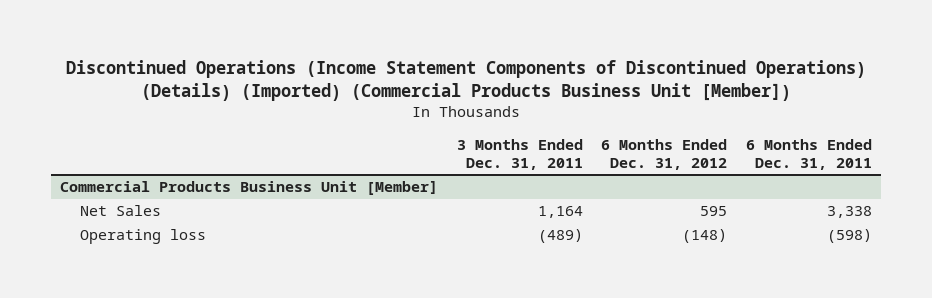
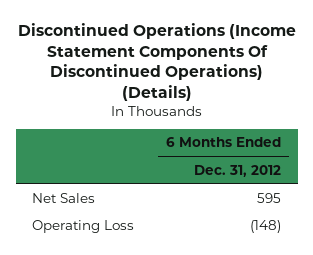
[65,59,866,102] Discontinued Operations (Income Statement Components of Discontinued Operations) (Details) (Imported) (Commercial Products Business Unit [Member]) -> [17,23,296,102] Discontinued Operations (Income Statement Components Of Discontinued Operations) (Details)
[456,138,583,170] 3 Months Ended Dec. 31, 2011 -> none
[745,138,872,170] 6 Months Ended Dec. 31, 2011 -> none
[59,181,438,196] Commercial Products Business Unit [Member] -> none
[80,229,207,245] Operating loss -> [31,220,134,234] Operating Loss

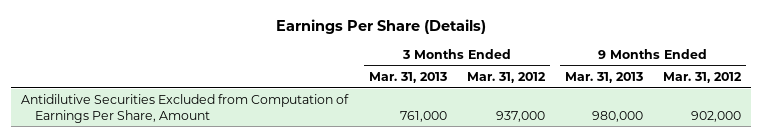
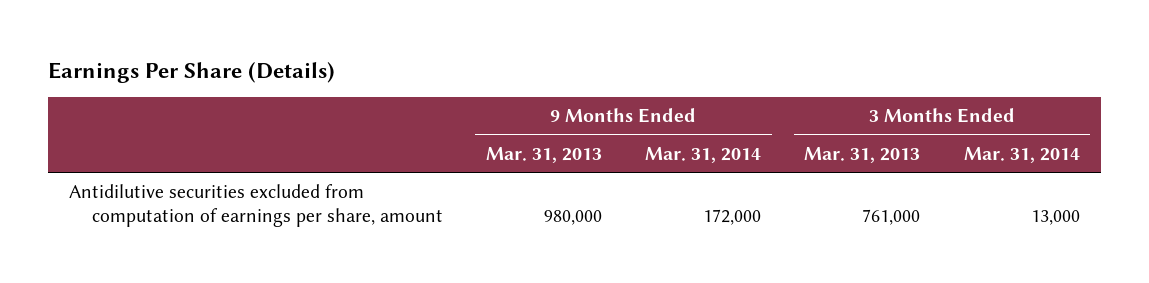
[466,71,546,83] Mar. 31, 2012 -> none
[663,71,743,83] Mar. 31, 2012 -> none
none -> [645,146,762,163] Mar. 31, 2014
none -> [963,146,1080,163] Mar. 31, 2014
[21,94,350,123] Antidilutive Securities Excluded from Computation of Earnings Per Share, Amount -> [69,184,443,228] Antidilutive securities excluded from computation of earnings per share, amount

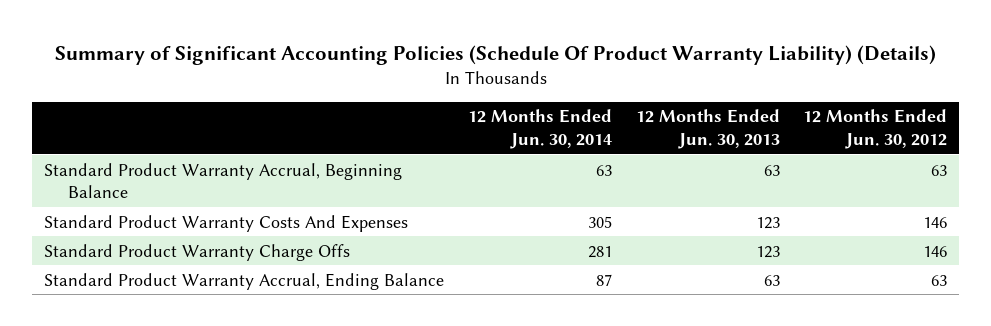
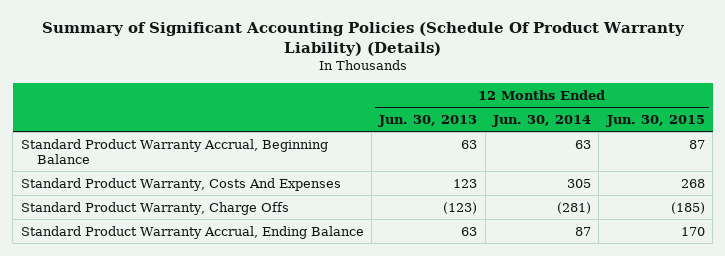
[803,109,948,149] 12 Months Ended Jun. 30, 2012 -> none
none -> [605,115,705,128] Jun. 30, 2015
[43,214,408,232] Standard Product Warranty Costs And Expenses -> [20,177,341,191] Standard Product Warranty, Costs And Expenses
[43,243,350,261] Standard Product Warranty Charge Offs -> [20,201,289,215] Standard Product Warranty, Charge Offs
[587,245,612,258] 281 -> [557,201,592,214] (281)
[755,245,780,258] 123 -> [443,201,478,214] (123)

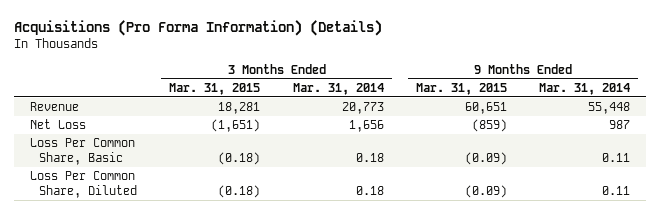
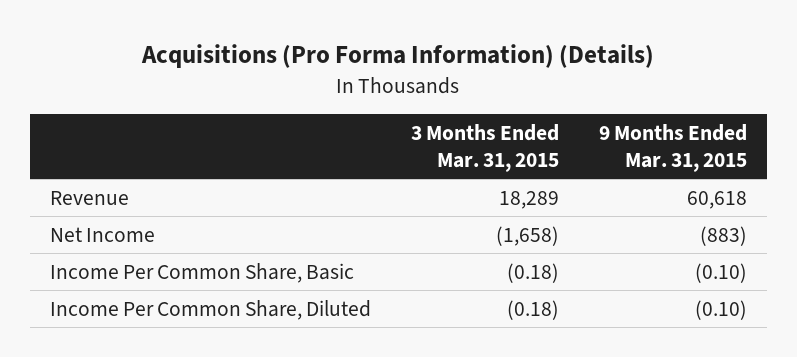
[292,82,384,95] Mar. 31, 2014 -> none
[539,82,631,95] Mar. 31, 2014 -> none
[218,102,261,115] 18,281 -> [498,190,559,209] 18,289
[464,102,507,115] 60,651 -> [686,190,747,209] 60,618
[29,119,86,130] Net Loss -> [49,226,155,242] Net Income
[211,119,261,133] (1,651) -> [495,225,559,246] (1,658)
[471,119,507,133] (859) -> [699,225,747,246] (883)
[29,138,135,165] Loss Per Common Share, Basic -> [49,262,354,283] Income Per Common Share, Basic
[464,151,507,165] (0.09) -> [694,262,747,283] (0.10)
[29,171,138,198] Loss Per Common Share, Diluted -> [49,299,371,320] Income Per Common Share, Diluted
[464,184,507,198] (0.09) -> [694,299,747,320] (0.10)

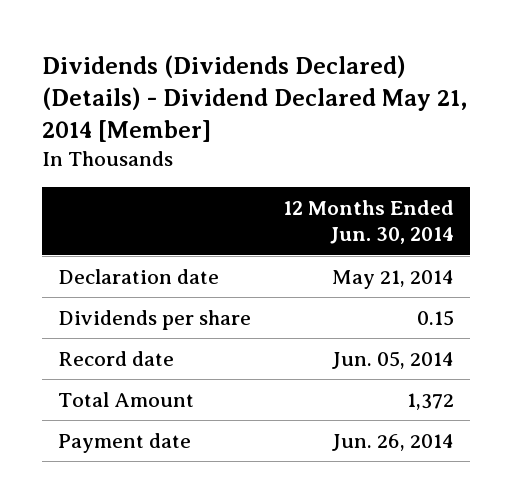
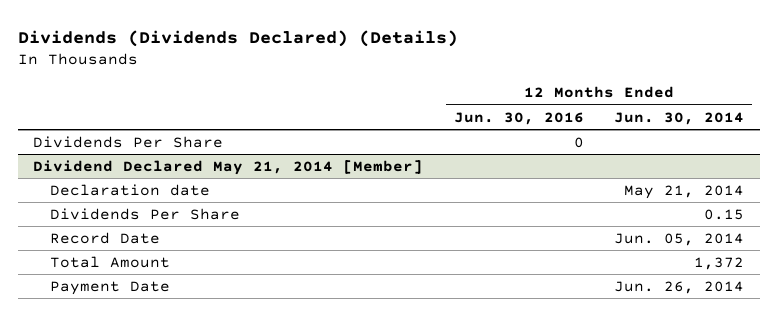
[41,54,467,143] Dividends (Dividends Declared) (Details) - Dividend Declared May 21, 2014 [Member] -> [17,29,458,47] Dividends (Dividends Declared) (Details)
none -> [453,111,584,125] Jun. 30, 2016
none -> [32,135,223,148] Dividends Per Share
none -> [32,159,423,175] Dividend Declared May 21, 2014 [Member]
[57,309,251,330] Dividends per share -> [50,207,241,220] Dividends Per Share
[57,350,174,366] Record date -> [50,231,161,244] Record Date
[57,432,191,453] Payment date -> [50,280,171,295] Payment Date

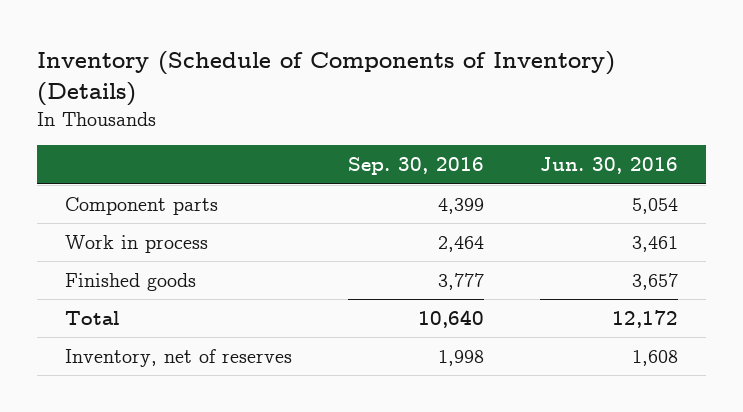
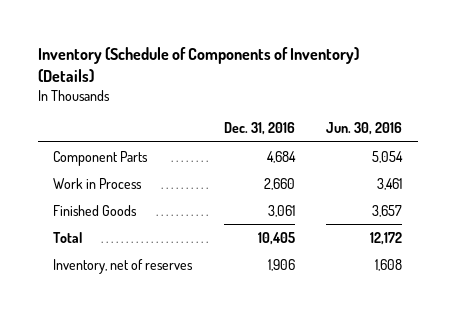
[348,157,485,176] Sep. 30, 2016 -> none
none -> [223,122,295,136] Dec. 31, 2016
[65,196,219,215] Component parts -> [53,150,149,166] Component Parts
[65,234,209,253] Work in process -> [53,177,143,189] Work in Process
[65,272,197,291] Finished goods -> [53,204,138,216] Finished Goods

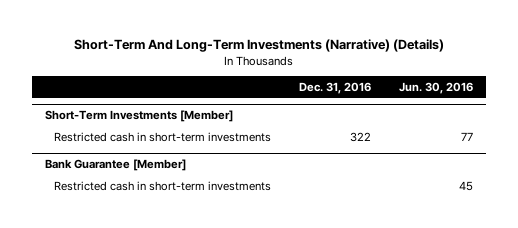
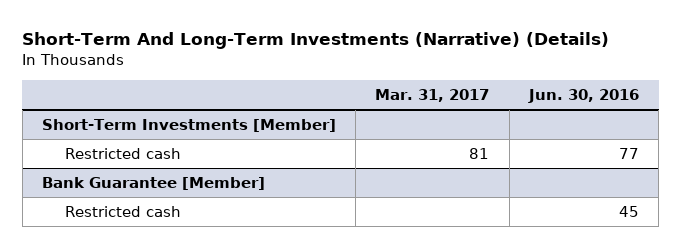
[298,81,371,94] Dec. 31, 2016 -> none
none -> [375,88,490,102] Mar. 31, 2017
[54,131,272,142] Restricted cash in short-term investments -> [65,148,182,160] Restricted cash
[54,180,272,191] Restricted cash in short-term investments -> [65,206,182,218] Restricted cash

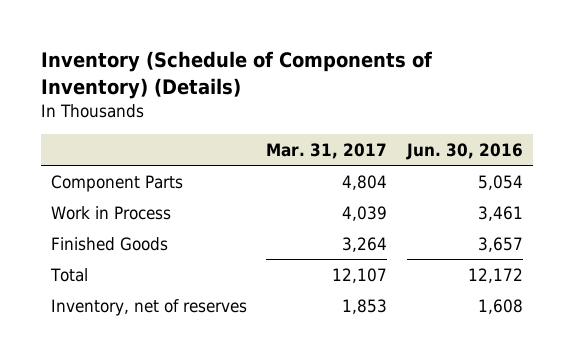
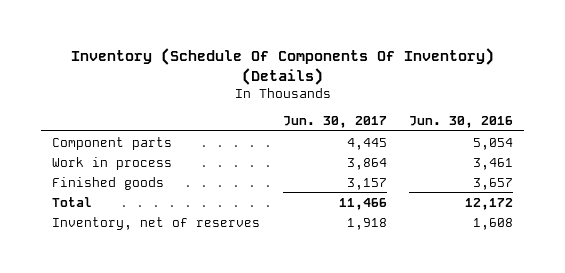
[40,51,432,99] Inventory (Schedule of Components of Inventory) (Details) -> [70,47,494,85] Inventory (Schedule Of Components Of Inventory) (Details)
[266,142,388,159] Mar. 31, 2017 -> none
none -> [282,115,387,128] Jun. 30, 2017
[50,174,183,192] Component Parts -> [52,136,173,150] Component parts
[50,205,171,220] Work in Process -> [52,156,173,170] Work in process
[50,236,168,251] Finished Goods -> [52,176,165,190] Finished goods

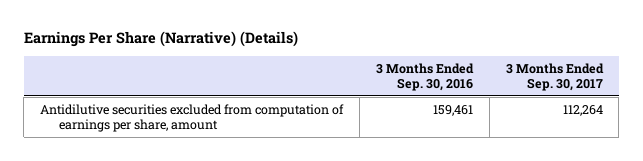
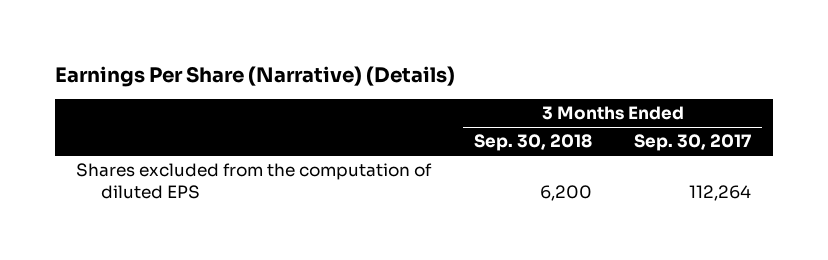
[375,62,474,92] 3 Months Ended Sep. 30, 2016 -> none
none -> [473,134,592,152] Sep. 30, 2018
[40,103,345,133] Antidilutive securities excluded from computation of earnings per share, amount -> [76,163,433,199] Shares excluded from the computation of diluted EPS

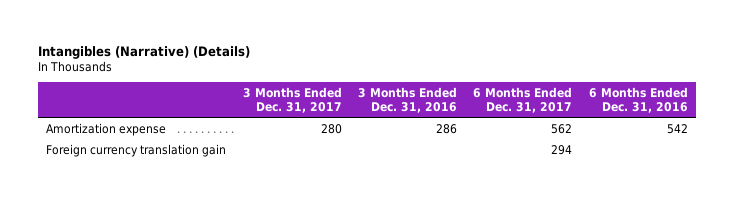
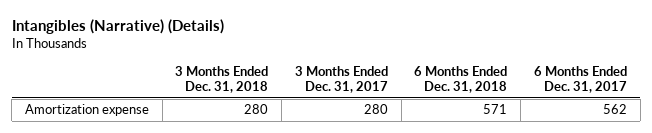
[357,86,457,113] 3 Months Ended Dec. 31, 2016 -> none
[588,86,688,113] 6 Months Ended Dec. 31, 2016 -> none
none -> [175,65,269,94] 3 Months Ended Dec. 31, 2018
none -> [414,65,508,94] 6 Months Ended Dec. 31, 2018
[46,143,227,157] Foreign currency translation gain -> none

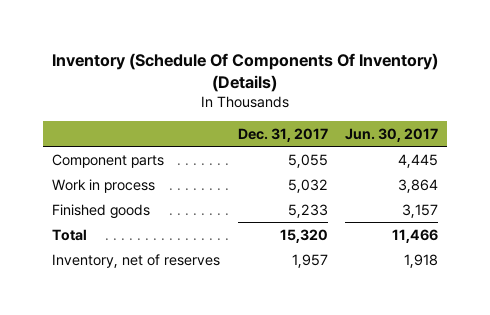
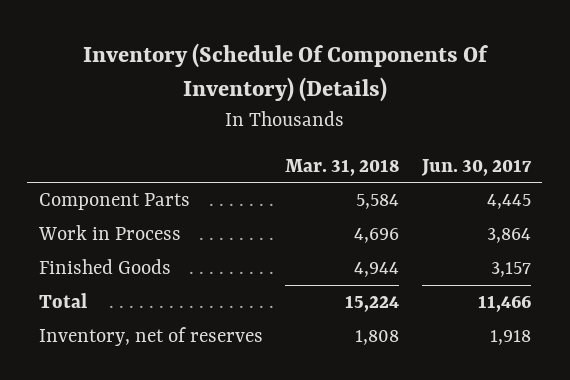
[237,127,328,142] Dec. 31, 2017 -> none
none -> [285,158,400,176] Mar. 31, 2018
[52,153,165,168] Component parts -> [38,193,190,211] Component Parts
[52,178,156,193] Work in process -> [37,225,181,241] Work in Process
[52,203,151,219] Finished goods -> [38,259,171,275] Finished Goods

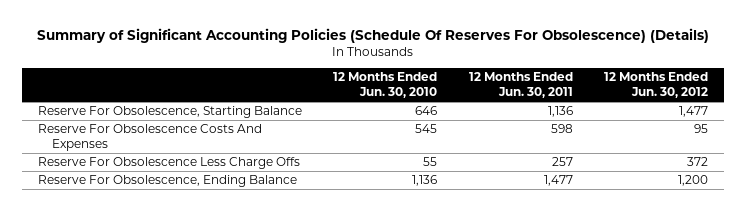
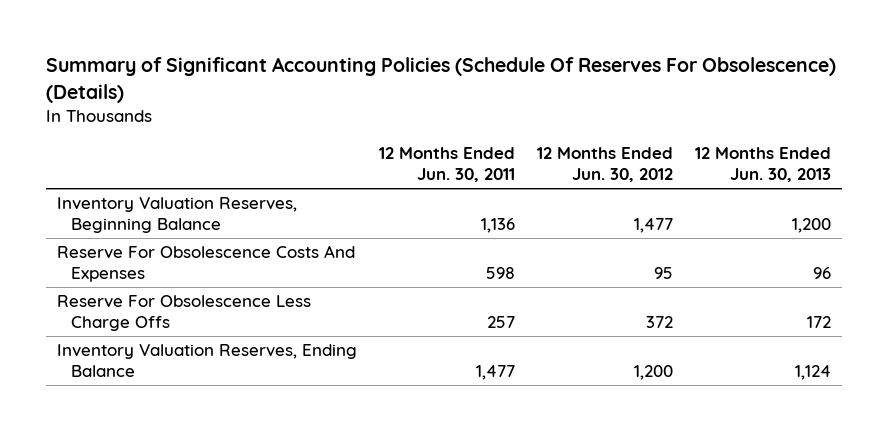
[333,72,438,99] 12 Months Ended Jun. 30, 2010 -> none
none -> [694,147,831,183] 12 Months Ended Jun. 30, 2013
[37,106,302,119] Reserve For Obsolescence, Starting Balance -> [56,197,297,233] Inventory Valuation Reserves, Beginning Balance
[37,175,297,188] Reserve For Obsolescence, Ending Balance -> [56,344,357,377] Inventory Valuation Reserves, Ending Balance

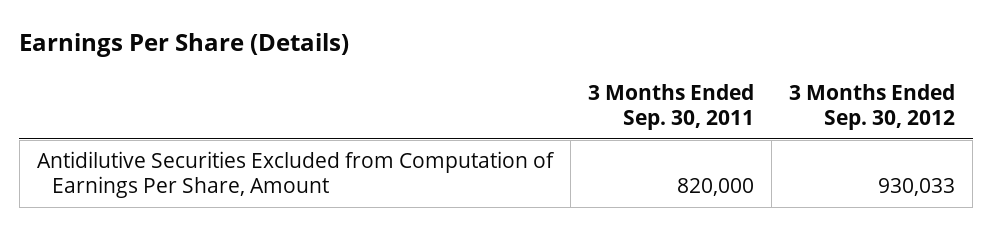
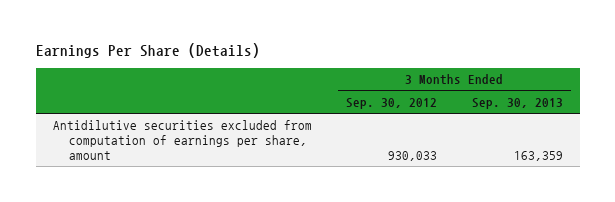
[588,83,755,131] 3 Months Ended Sep. 30, 2011 -> none
none -> [471,98,563,110] Sep. 30, 2013
[36,150,555,199] Antidilutive Securities Excluded from Computation of Earnings Per Share, Amount -> [52,120,312,160] Antidilutive securities excluded from computation of earnings per share, amount

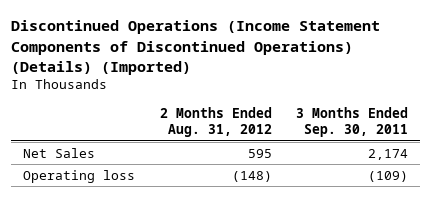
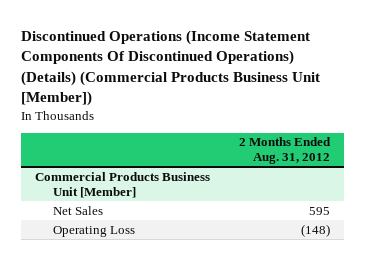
[11,20,381,75] Discontinued Operations (Income Statement Components of Discontinued Operations) (Details) (Imported) -> [20,29,320,106] Discontinued Operations (Income Statement Components Of Discontinued Operations) (Details) (Commercial Products Business Unit [Member])
[295,106,408,138] 3 Months Ended Sep. 30, 2011 -> none
none -> [35,171,211,198] Commercial Products Business Unit [Member]
[23,169,136,183] Operating loss -> [53,225,136,237] Operating Loss

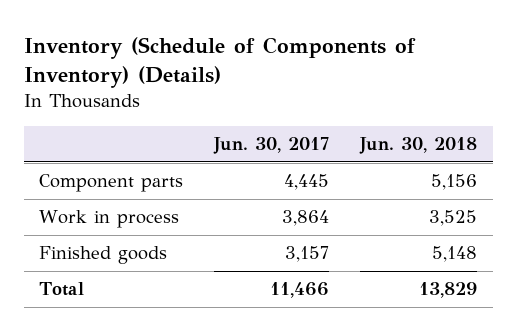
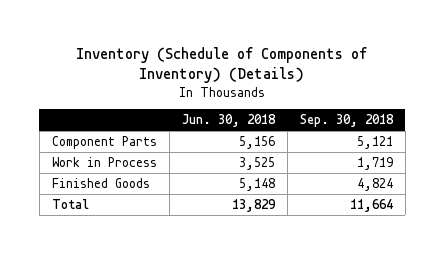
[213,137,330,155] Jun. 30, 2017 -> none
none -> [299,114,394,128] Sep. 30, 2018
[39,174,184,193] Component parts -> [51,135,157,149] Component Parts
[39,210,180,229] Work in process -> [51,156,157,167] Work in Process
[39,246,168,265] Finished goods -> [51,177,150,188] Finished Goods

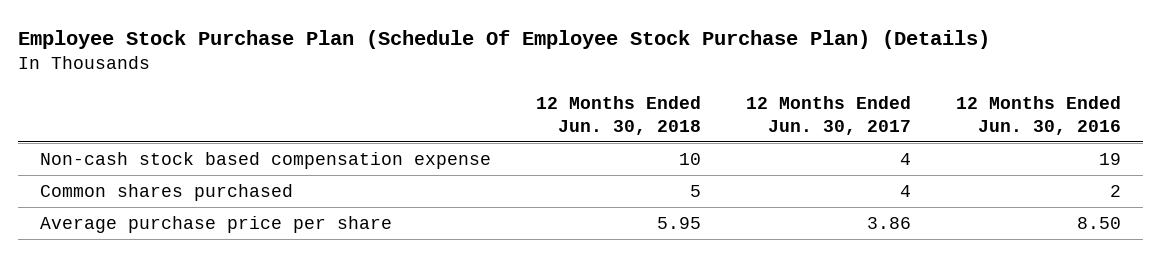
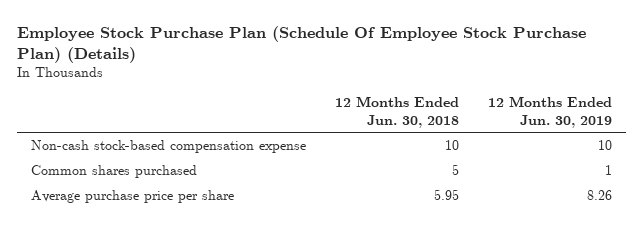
[745,95,911,135] 12 Months Ended Jun. 30, 2017 -> none
[955,95,1121,135] 12 Months Ended Jun. 30, 2016 -> none
none -> [487,96,612,128] 12 Months Ended Jun. 30, 2019
[40,151,492,169] Non-cash stock based compensation expense -> [31,139,307,153] Non-cash stock-based compensation expense

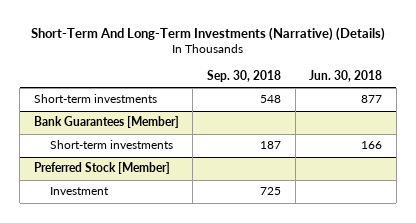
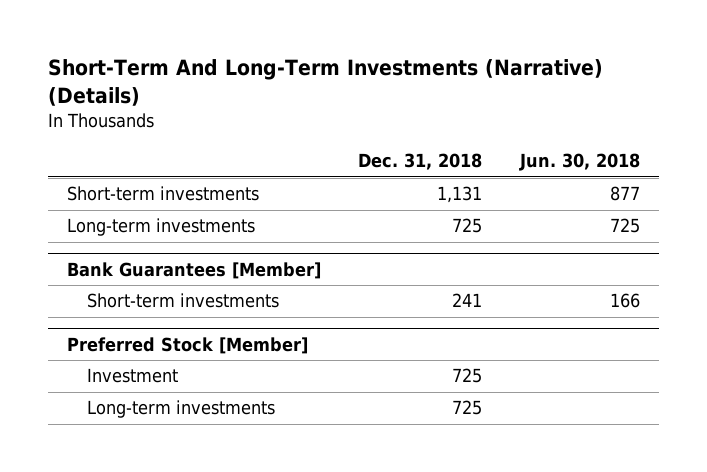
[206,70,281,83] Sep. 30, 2018 -> none
none -> [358,153,483,171] Dec. 31, 2018
none -> [66,218,255,237] Long-term investments
none -> [87,400,276,419] Long-term investments

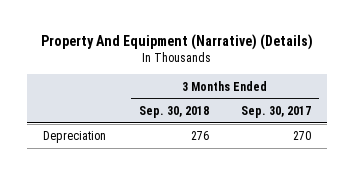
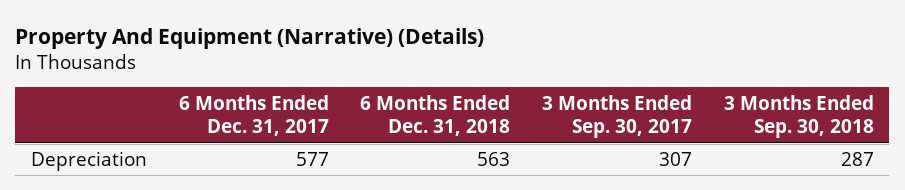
none -> [178,94,329,137] 6 Months Ended Dec. 31, 2017
none -> [360,94,511,137] 6 Months Ended Dec. 31, 2018
[190,131,209,141] 276 -> [840,152,874,167] 287
[293,131,312,141] 270 -> [658,152,692,167] 307

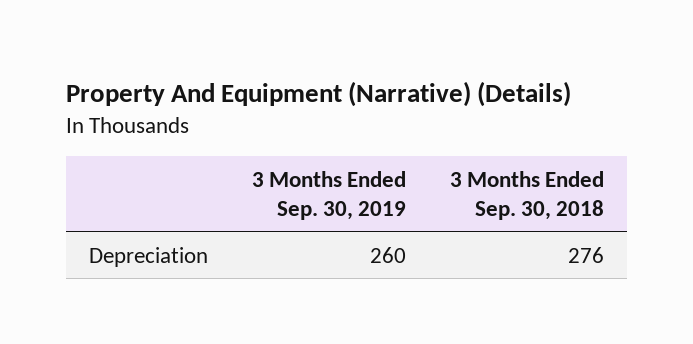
[178,94,329,137] 6 Months Ended Dec. 31, 2017 -> none
[360,94,511,137] 6 Months Ended Dec. 31, 2018 -> none
[541,94,692,139] 3 Months Ended Sep. 30, 2017 -> none
none -> [252,170,407,220] 3 Months Ended Sep. 30, 2019
[840,152,874,167] 287 -> [568,246,605,263] 276

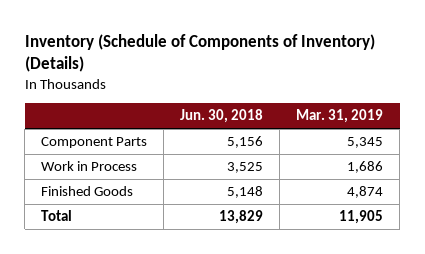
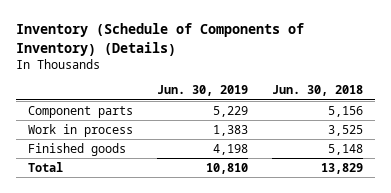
[296,109,384,124] Mar. 31, 2019 -> none
none -> [157,85,249,97] Jun. 30, 2019
[41,137,148,149] Component Parts -> [28,105,134,118] Component parts
[41,161,138,172] Work in Process -> [28,123,134,137] Work in process
[41,186,134,197] Finished Goods -> [28,142,127,156] Finished goods

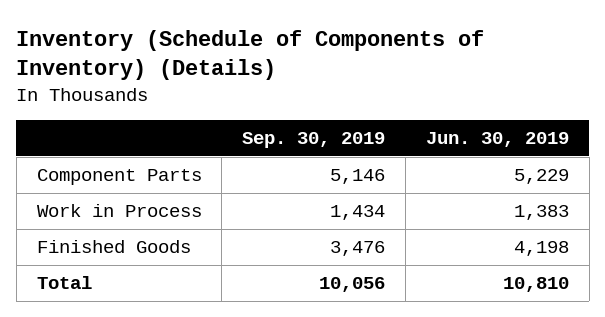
[272,85,364,97] Jun. 30, 2018 -> none
none -> [242,131,386,148] Sep. 30, 2019
[28,105,134,118] Component parts -> [36,169,202,186] Component Parts
[28,123,134,137] Work in process -> [36,204,202,218] Work in Process
[28,142,127,156] Finished goods -> [36,240,191,254] Finished Goods

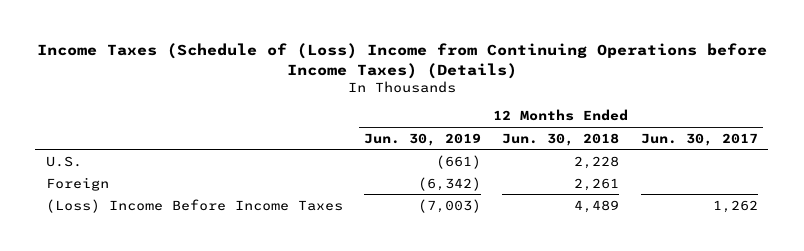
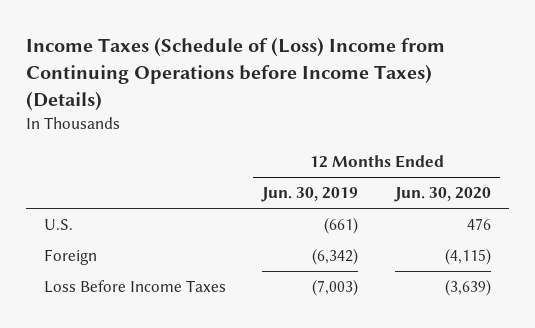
[502,132,620,146] Jun. 30, 2018 -> none
[640,132,758,146] Jun. 30, 2017 -> none
none -> [393,187,491,203] Jun. 30, 2020
[45,198,343,213] (Loss) Income Before Income Taxes -> [43,280,226,294] Loss Before Income Taxes

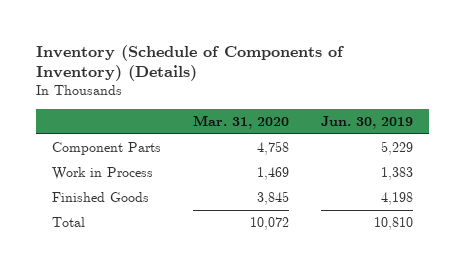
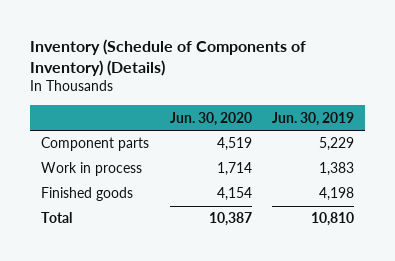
[193,114,290,129] Mar. 31, 2020 -> none
none -> [169,111,252,126] Jun. 30, 2020
[51,142,161,156] Component Parts -> [40,137,149,152] Component parts
[51,167,153,181] Work in Process -> [40,162,142,177] Work in process
[51,192,149,203] Finished Goods -> [40,187,133,202] Finished goods

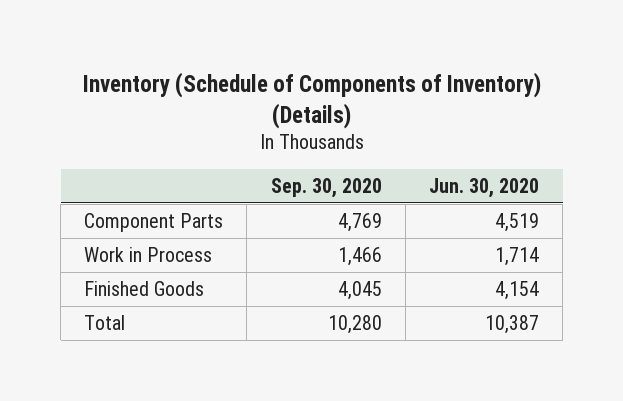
[272,111,355,126] Jun. 30, 2019 -> none
none -> [270,178,382,199] Sep. 30, 2020
[40,137,149,152] Component parts -> [84,212,224,232] Component Parts
[40,162,142,177] Work in process -> [84,246,213,262] Work in Process
[40,187,133,202] Finished goods -> [84,280,205,296] Finished Goods

